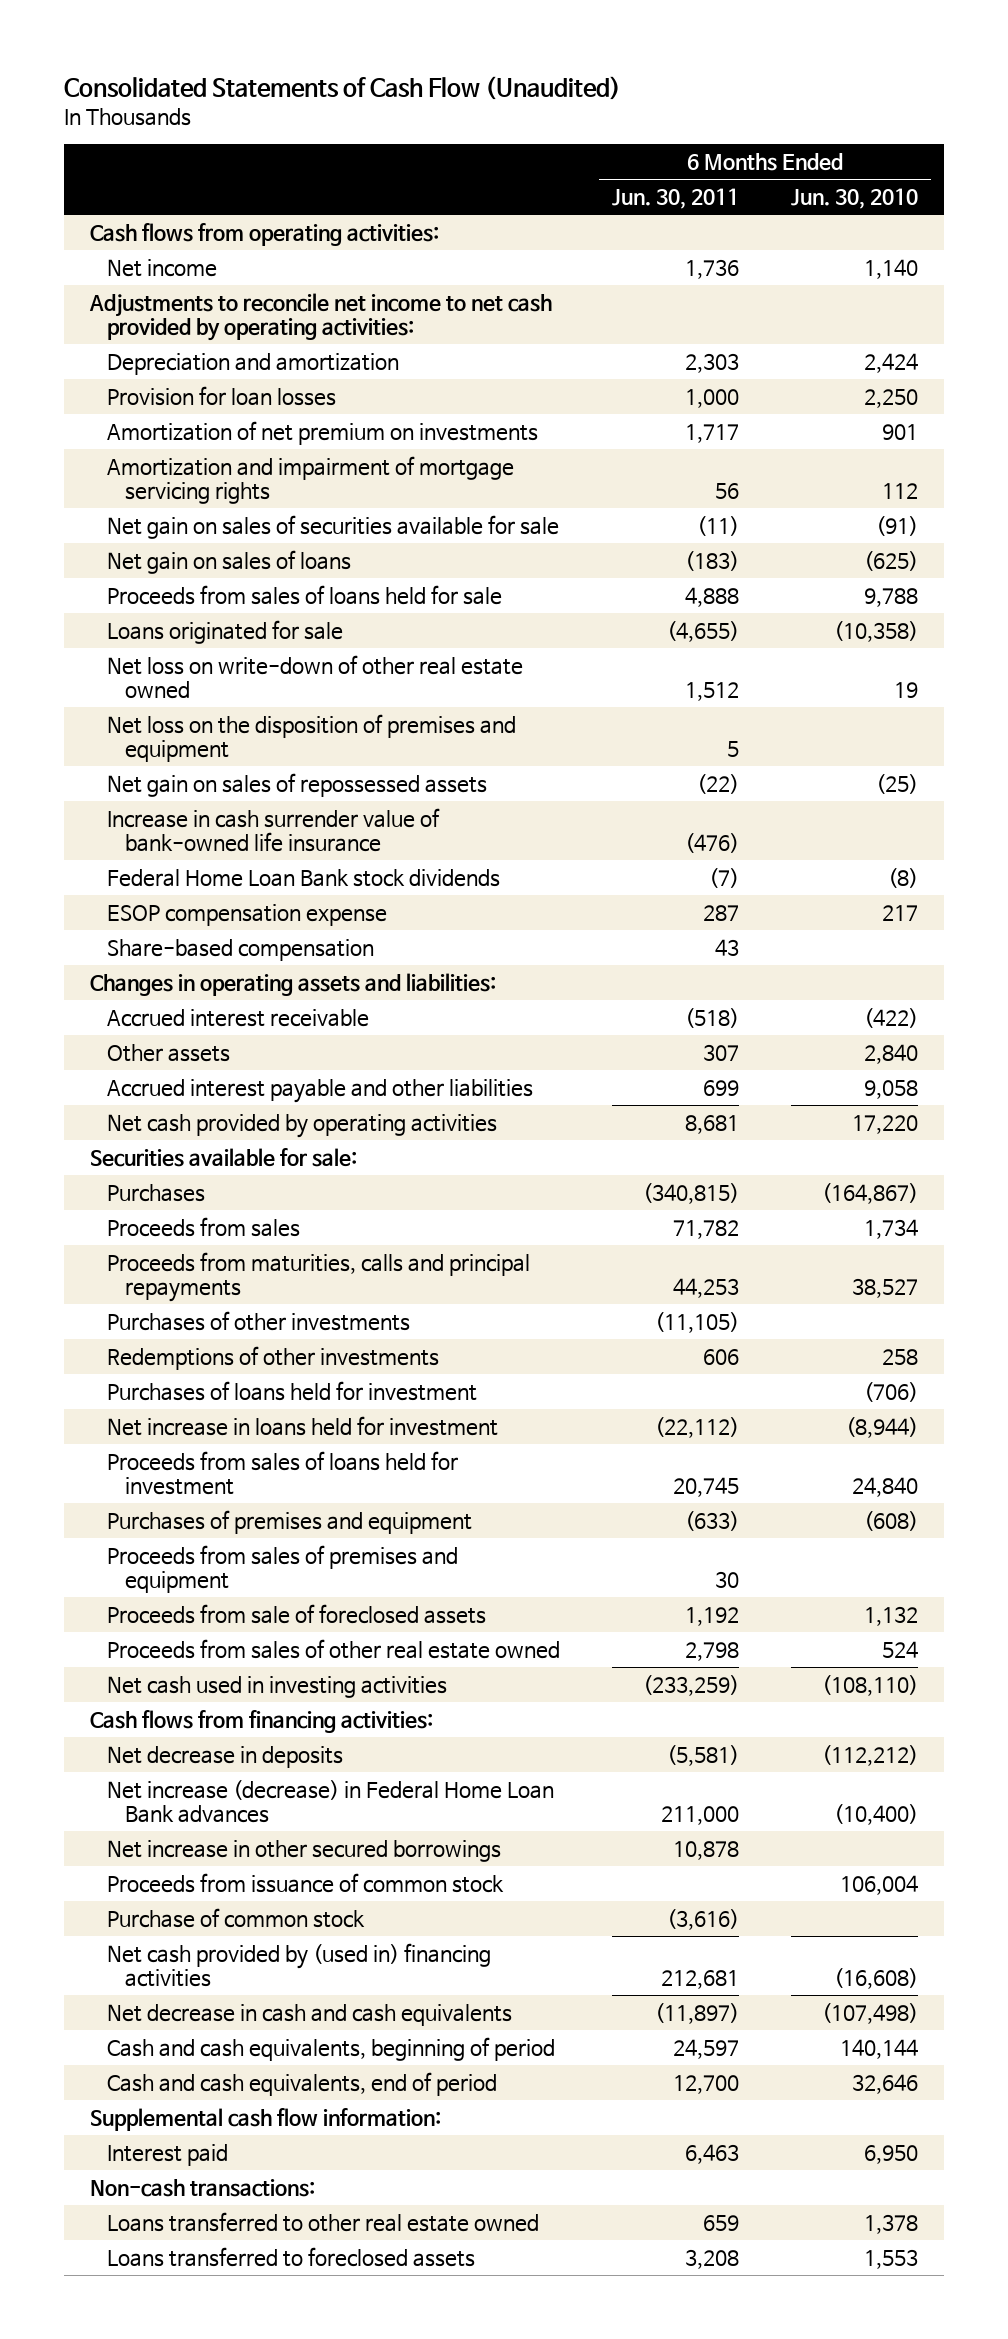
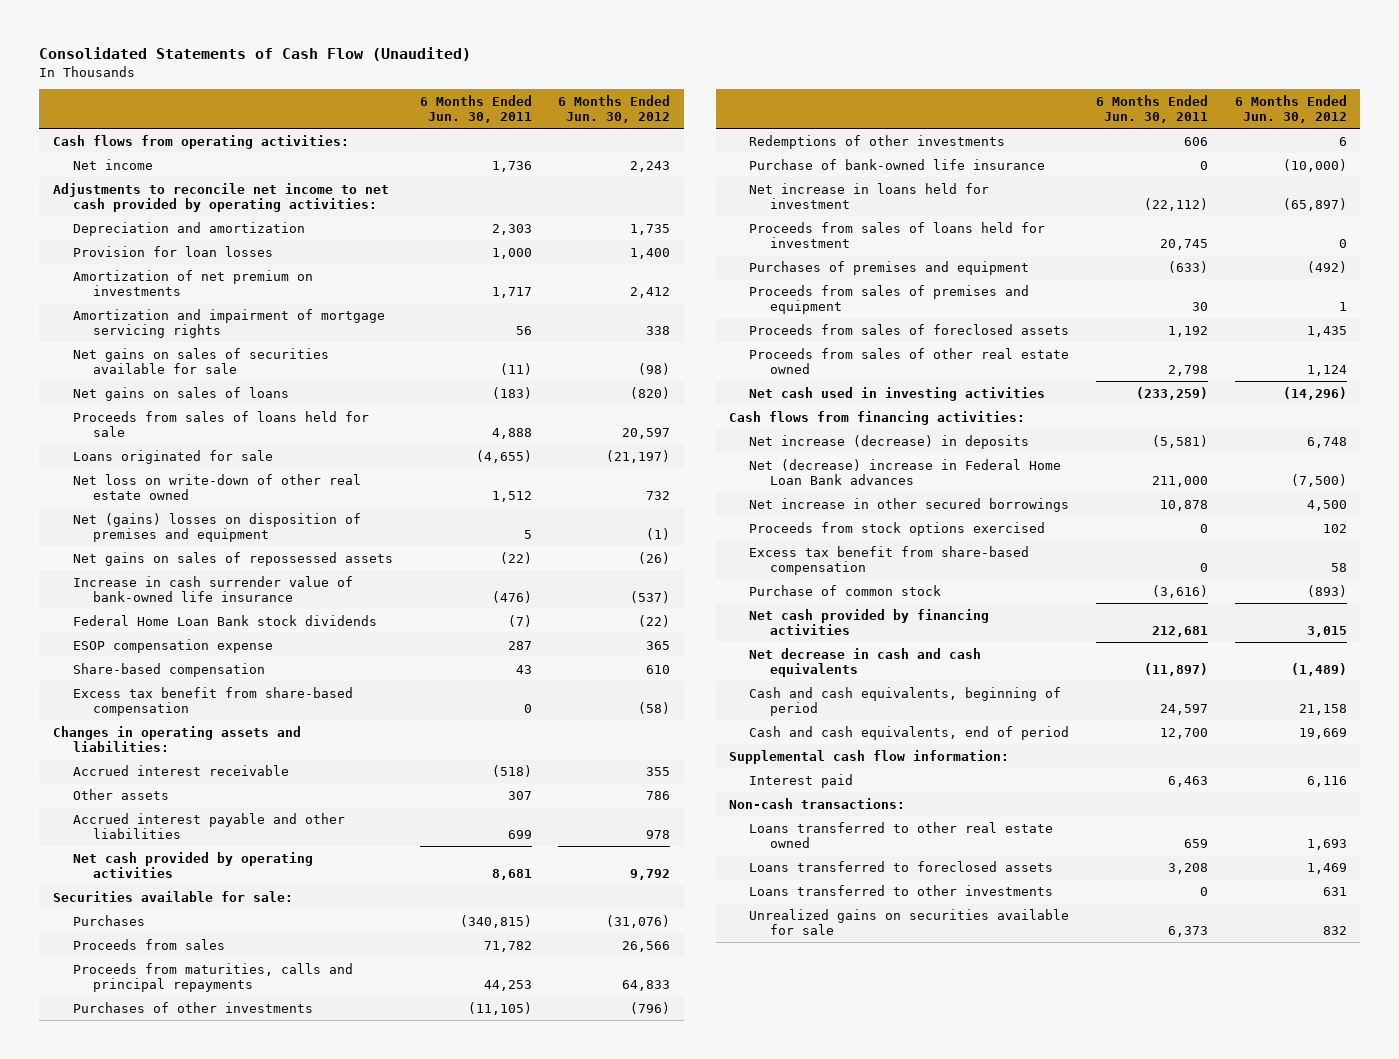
[790,188,918,210] Jun. 30, 2010 -> none
none -> [558,95,671,123] 6 Months Ended Jun. 30, 2012
[107,514,560,539] Net gain on sales of securities available for sale -> [72,347,329,374] Net gains on sales of securities available for sale
[107,549,352,574] Net gain on sales of loans -> [72,386,289,401] Net gains on sales of loans
[107,713,517,763] Net loss on the disposition of premises and equipment -> [72,512,361,542] Net (gains) losses on disposition of premises and equipment
[107,772,488,797] Net gain on sales of repossessed assets -> [72,551,393,566] Net gains on sales of repossessed assets
none -> [72,686,353,716] Excess tax benefit from share-based compensation
[107,1380,478,1401] Purchases of loans held for investment -> none
none -> [749,158,1046,170] Purchase of bank-owned life insurance
[107,1603,487,1624] Proceeds from sale of foreclosed assets -> [749,323,1070,335] Proceeds from sales of foreclosed assets
[107,1745,344,1768] Net decrease in deposits -> [749,434,1030,449] Net increase (decrease) in deposits
[107,1779,555,1824] Net increase (decrease) in Federal Home Loan Bank advances -> [749,458,1062,485] Net (decrease) increase in Federal Home Loan Bank advances
[107,1872,505,1893] Proceeds from issuance of common stock -> none
none -> [749,521,1046,536] Proceeds from stock options exercised
none -> [749,545,1030,575] Excess tax benefit from share-based compensation
[107,1942,492,1988] Net cash provided by (used in) financing activities -> [749,608,990,635] Net cash provided by financing activities
none -> [749,884,1054,896] Loans transferred to other investments
none -> [749,908,1070,935] Unrealized gains on securities available for sale

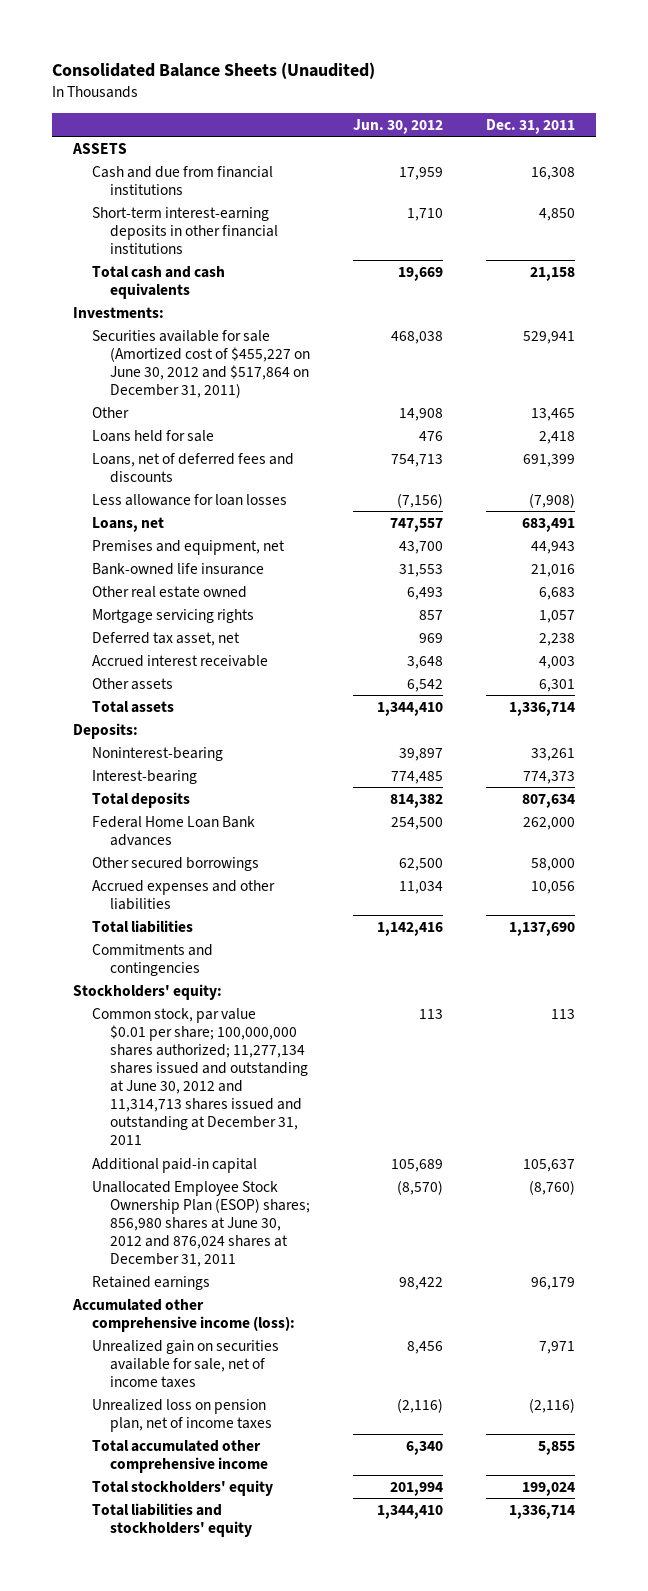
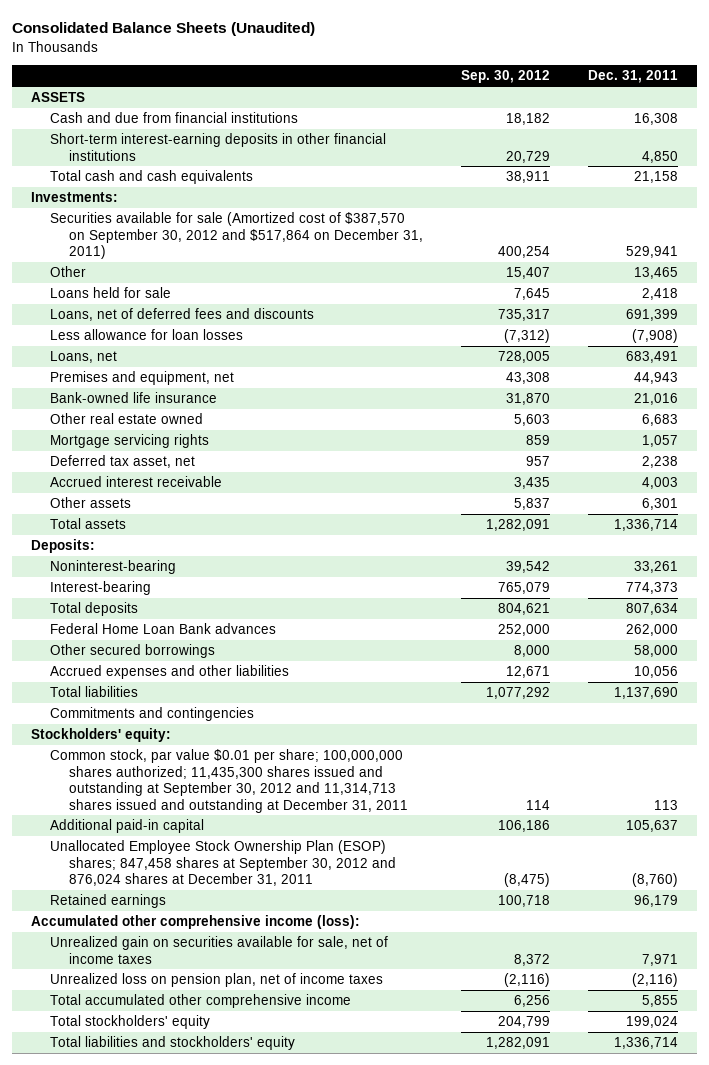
[353,118,444,134] Jun. 30, 2012 -> none
none -> [460,70,550,84] Sep. 30, 2012
[91,329,311,398] Securities available for sale (Amortized cost of $455,227 on June 30, 2012 and $517,864 on December 31, 2011) -> [49,211,423,260] Securities available for sale (Amortized cost of $387,570 on September 30, 2012 and $517,864 on December 31, 2011)
[91,1007,309,1146] Common stock, par value $0.01 per share; 100,000,000 shares authorized; 11,277,134 shares issued and outstanding at June 30, 2012 and 11,314,713 shares issued and outstanding at December 31, 2011 -> [49,748,408,813] Common stock, par value $0.01 per share; 100,000,000 shares authorized; 11,435,300 shares issued and outstanding at September 30, 2012 and 11,314,713 shares issued and outstanding at December 31, 2011
[91,1180,311,1268] Unallocated Employee Stock Ownership Plan (ESOP) shares; 856,980 shares at June 30, 2012 and 876,024 shares at December 31, 2011 -> [49,839,396,887] Unallocated Employee Stock Ownership Plan (ESOP) shares; 847,458 shares at September 30, 2012 and 876,024 shares at December 31, 2011

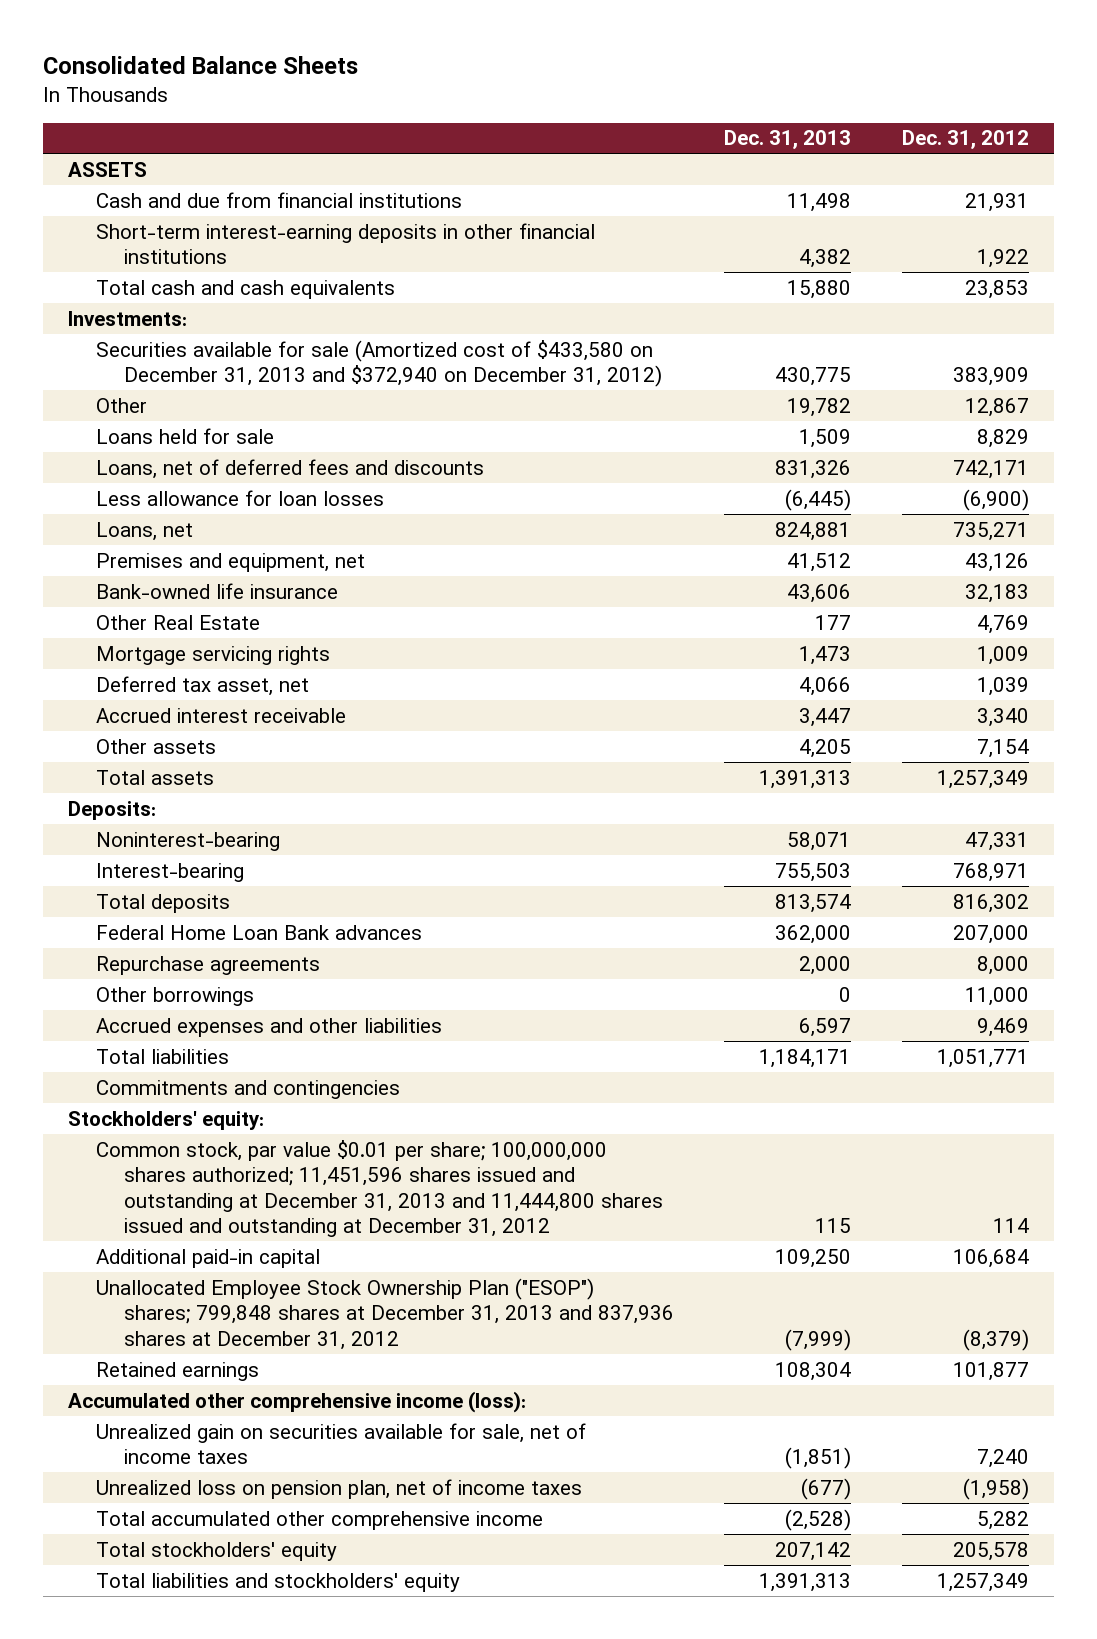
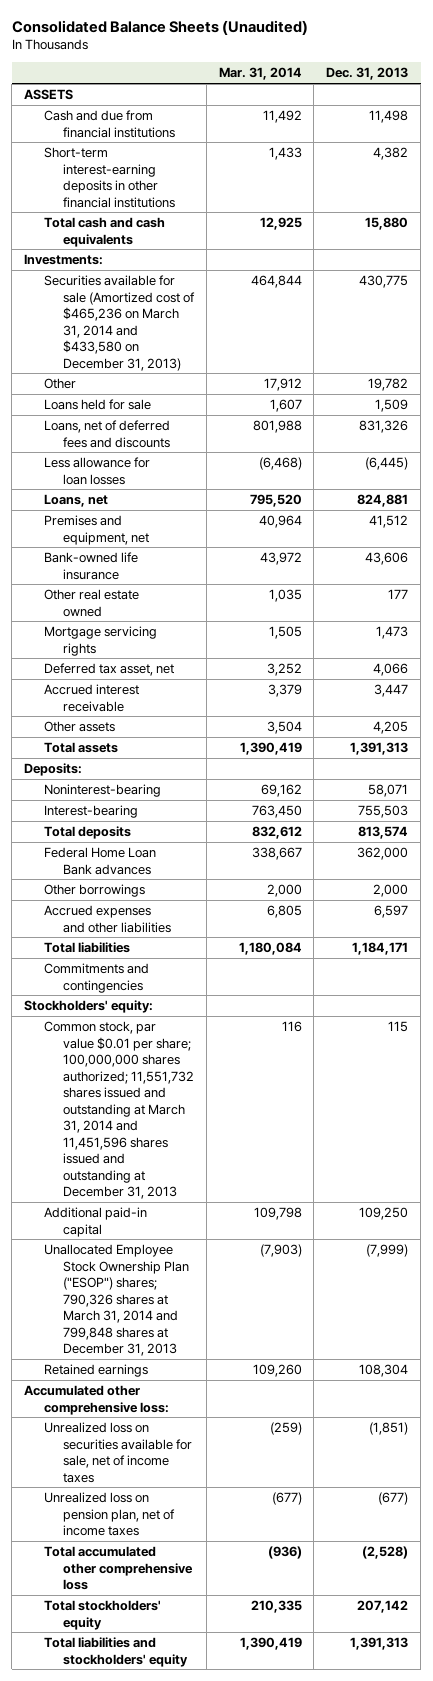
[42,56,358,75] Consolidated Balance Sheets -> [11,20,308,36] Consolidated Balance Sheets (Unaudited)
[901,130,1029,150] Dec. 31, 2012 -> none
none -> [218,67,302,81] Mar. 31, 2014
[95,339,662,388] Securities available for sale (Amortized cost of $433,580 on December 31, 2013 and $372,940 on December 31, 2012) -> [43,275,195,371] Securities available for sale (Amortized cost of $465,236 on March 31, 2014 and $433,580 on December 31, 2013)
[95,614,260,630] Other Real Estate -> [43,589,139,617] Other real estate owned
[95,955,320,975] Repurchase agreements -> none
[839,986,852,1002] 0 -> [373,884,409,898] 2,000
[95,1139,663,1238] Common stock, par value $0.01 per share; 100,000,000 shares authorized; 11,451,596 shares issued and outstanding at December 31, 2013 and 11,444,800 shares issued and outstanding at December 31, 2012 -> [43,1021,194,1200] Common stock, par value $0.01 per share; 100,000,000 shares authorized; 11,551,732 shares issued and outstanding at March 31, 2014 and 11,451,596 shares issued and outstanding at December 31, 2013
[95,1277,674,1350] Unallocated Employee Stock Ownership Plan ("ESOP") shares; 799,848 shares at December 31, 2013 and 837,936 shares at December 31, 2012 -> [43,1244,189,1357] Unallocated Employee Stock Ownership Plan ("ESOP") shares; 790,326 shares at March 31, 2014 and 799,848 shares at December 31, 2013
[67,1390,526,1413] Accumulated other comprehensive income (loss): -> [24,1385,169,1415] Accumulated other comprehensive loss:
[95,1422,586,1465] Unrealized gain on securities available for sale, net of income taxes -> [43,1422,192,1483] Unrealized loss on securities available for sale, net of income taxes
[95,1510,543,1530] Total accumulated other comprehensive income -> [43,1546,193,1591] Total accumulated other comprehensive loss

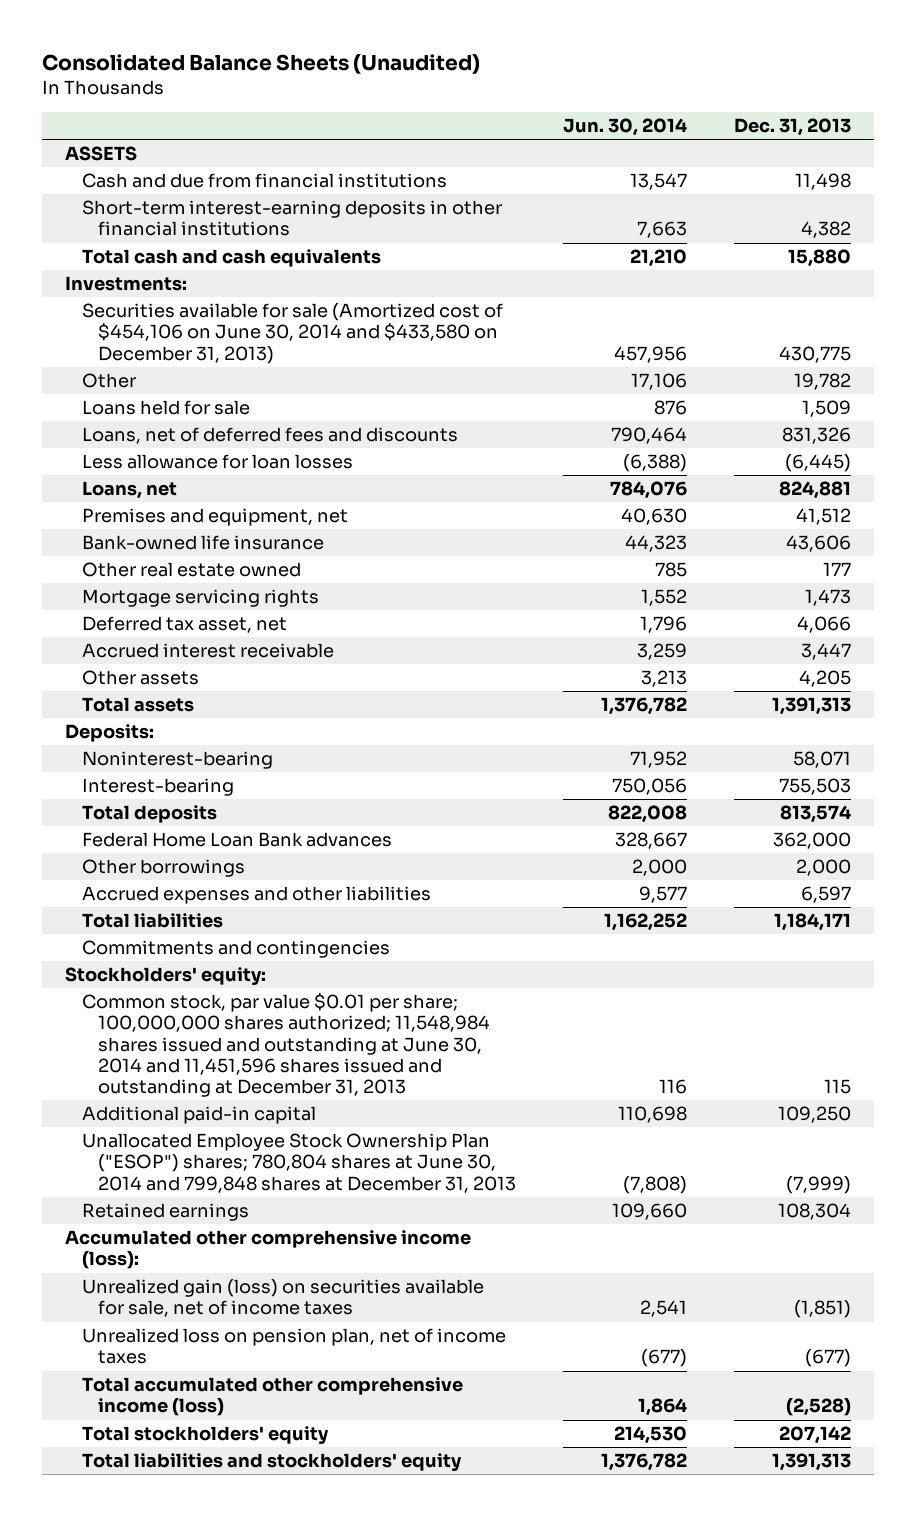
[218,67,302,81] Mar. 31, 2014 -> none
none -> [563,118,688,137] Jun. 30, 2014
[43,275,195,371] Securities available for sale (Amortized cost of $465,236 on March 31, 2014 and $433,580 on December 31, 2013) -> [81,303,503,364] Securities available for sale (Amortized cost of $454,106 on June 30, 2014 and $433,580 on December 31, 2013)
[43,1021,194,1200] Common stock, par value $0.01 per share; 100,000,000 shares authorized; 11,551,732 shares issued and outstanding at March 31, 2014 and 11,451,596 shares issued and outstanding at December 31, 2013 -> [81,993,491,1098] Common stock, par value $0.01 per share; 100,000,000 shares authorized; 11,548,984 shares issued and outstanding at June 30, 2014 and 11,451,596 shares issued and outstanding at December 31, 2013
[43,1244,189,1357] Unallocated Employee Stock Ownership Plan ("ESOP") shares; 790,326 shares at March 31, 2014 and 799,848 shares at December 31, 2013 -> [81,1133,517,1193] Unallocated Employee Stock Ownership Plan ("ESOP") shares; 780,804 shares at June 30, 2014 and 799,848 shares at December 31, 2013
[24,1385,169,1415] Accumulated other comprehensive loss: -> [65,1230,472,1270] Accumulated other comprehensive income (loss):
[43,1422,192,1483] Unrealized loss on securities available for sale, net of income taxes -> [81,1279,484,1318] Unrealized gain (loss) on securities available for sale, net of income taxes
[43,1546,193,1591] Total accumulated other comprehensive loss -> [81,1377,463,1417] Total accumulated other comprehensive income (loss)

